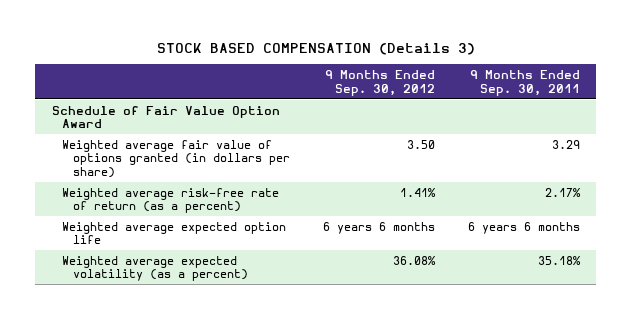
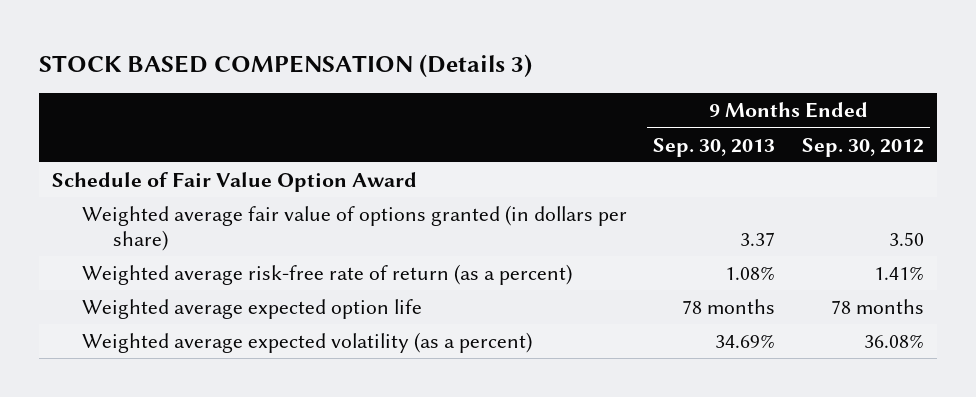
[469,69,580,96] 9 Months Ended Sep. 30, 2011 -> none
none -> [653,137,776,157] Sep. 30, 2013
[323,221,436,234] 6 years 6 months -> [830,299,924,315] 78 months

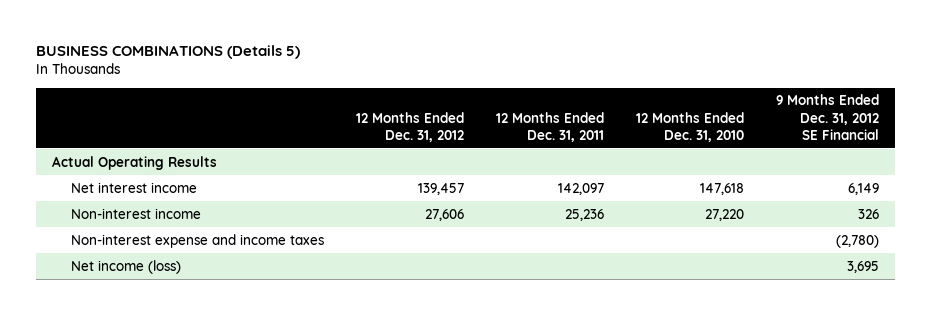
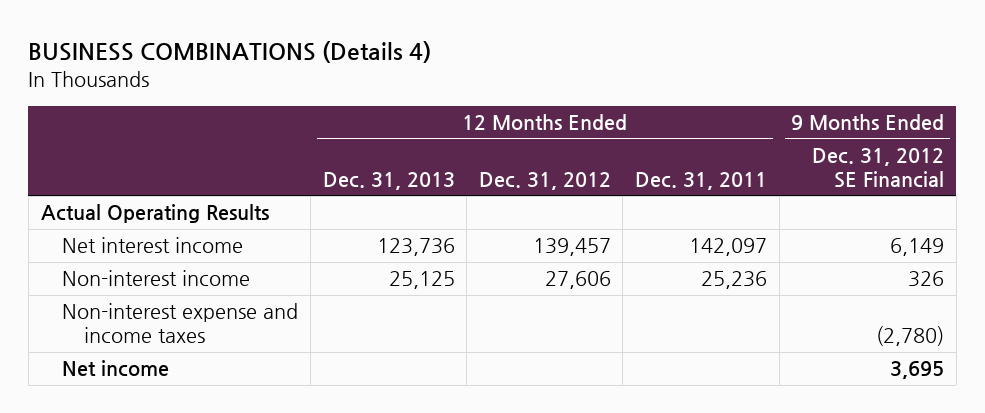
[35,45,300,60] BUSINESS COMBINATIONS (Details 5) -> [28,41,432,64] BUSINESS COMBINATIONS (Details 4)
[635,111,744,142] 12 Months Ended Dec. 31, 2010 -> none
none -> [322,172,455,191] Dec. 31, 2013
[70,259,181,274] Net income (loss) -> [62,360,170,378] Net income

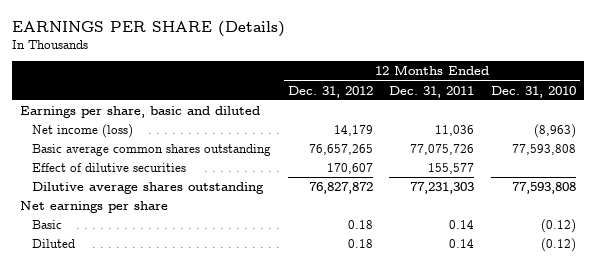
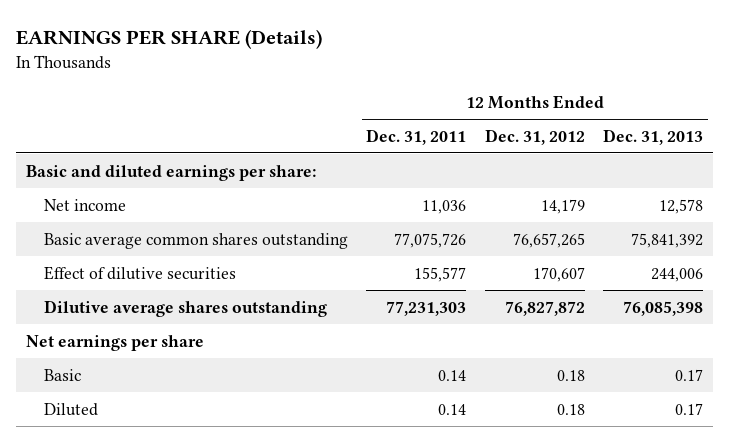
[490,85,576,98] Dec. 31, 2010 -> none
none -> [603,128,704,145] Dec. 31, 2013
[20,105,261,118] Earnings per share, basic and diluted -> [25,164,316,181] Basic and diluted earnings per share:
[32,123,134,138] Net income (loss) -> [43,198,126,211] Net income

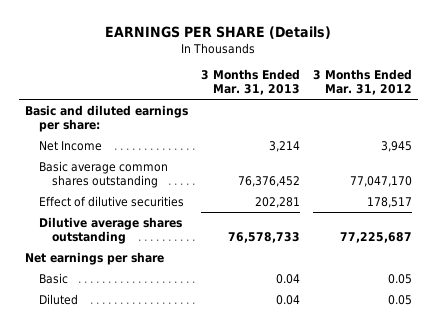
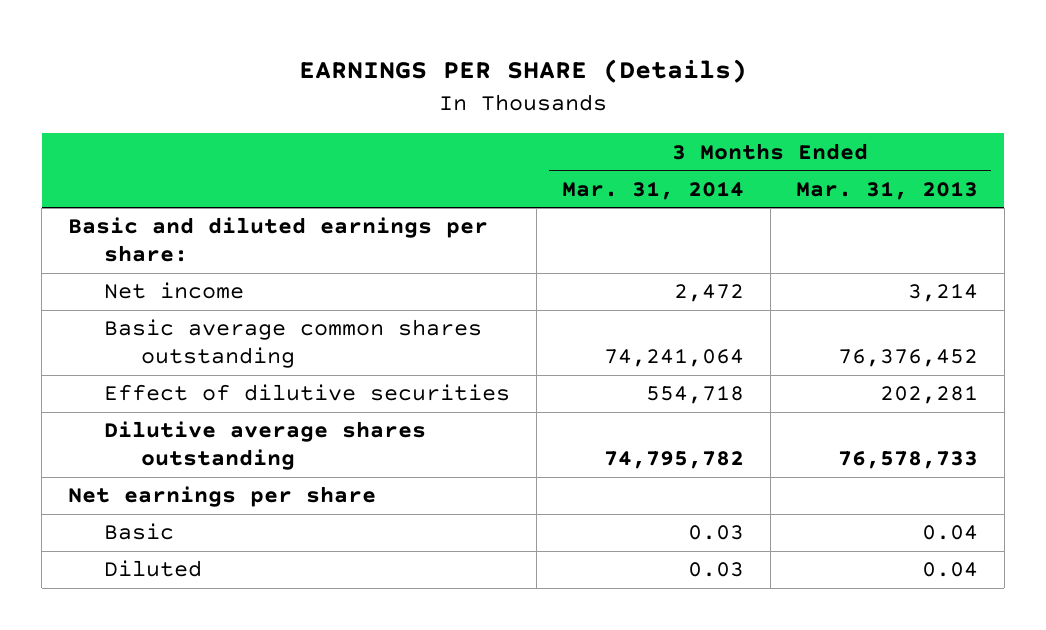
[312,69,412,96] 3 Months Ended Mar. 31, 2012 -> none
none -> [562,180,745,200] Mar. 31, 2014
[38,140,102,151] Net Income -> [104,282,245,300] Net income

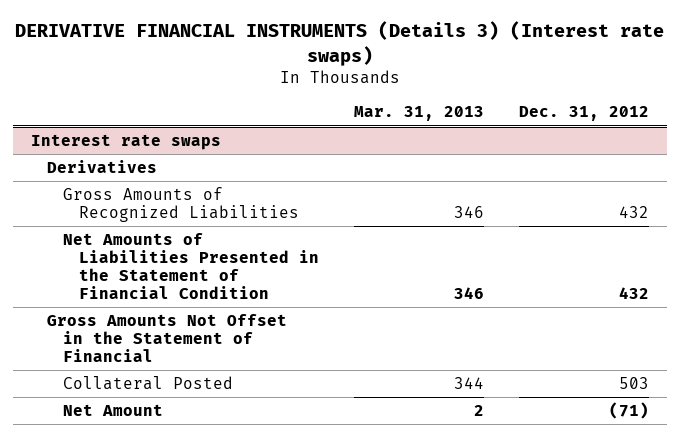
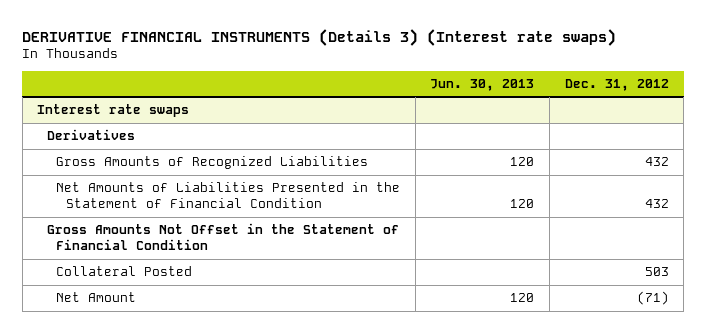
[354,106,485,122] Mar. 31, 2013 -> none
none -> [430,79,535,92] Jun. 30, 2013
[46,314,287,363] Gross Amounts Not Offset in the Statement of Financial -> [46,223,399,251] Gross Amounts Not Offset in the Statement of Financial Condition

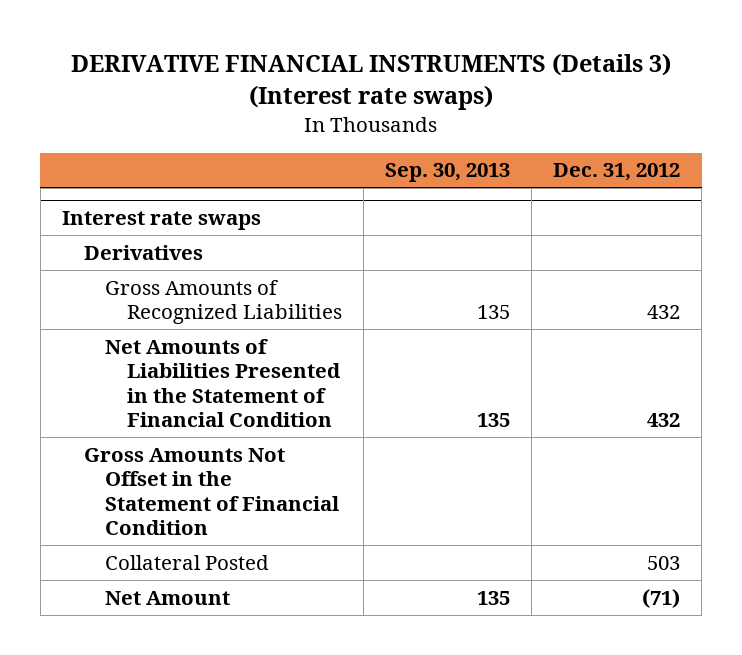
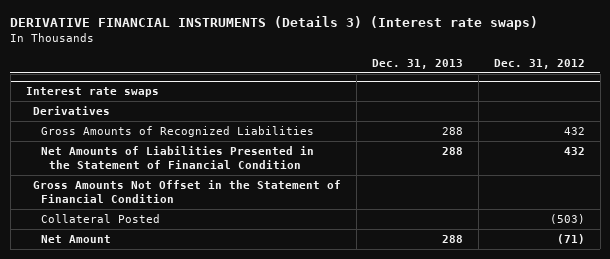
[384,163,510,183] Sep. 30, 2013 -> none
none -> [372,58,464,69] Dec. 31, 2013
[647,555,681,570] 503 -> [549,214,585,225] (503)

